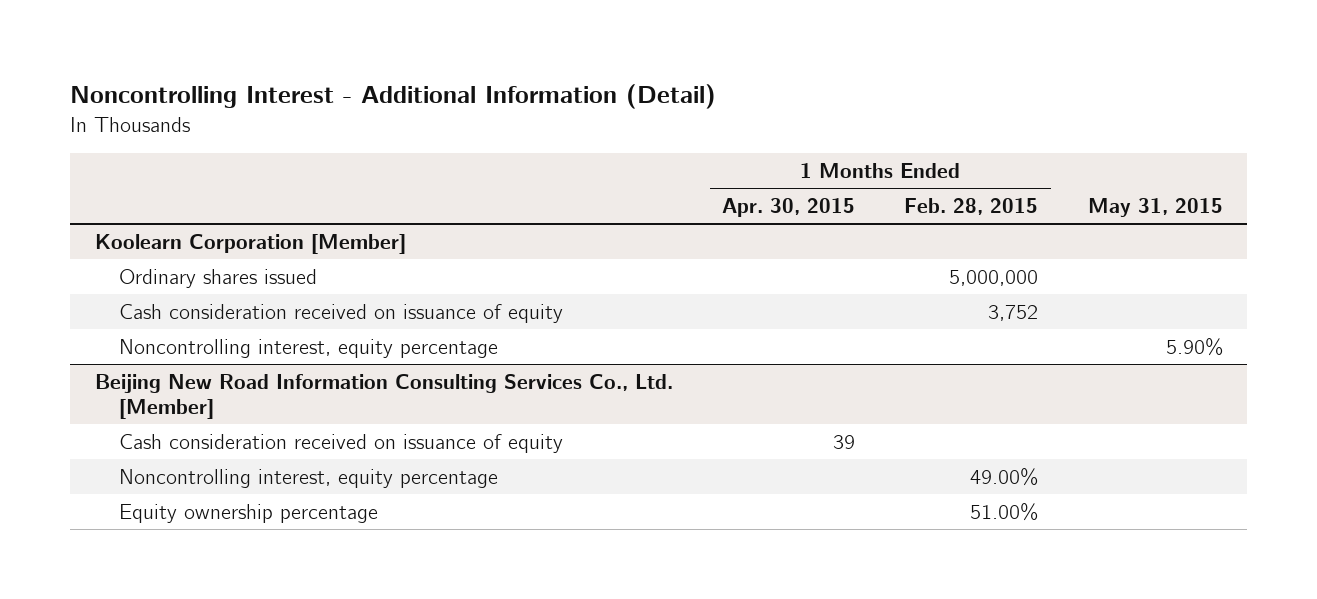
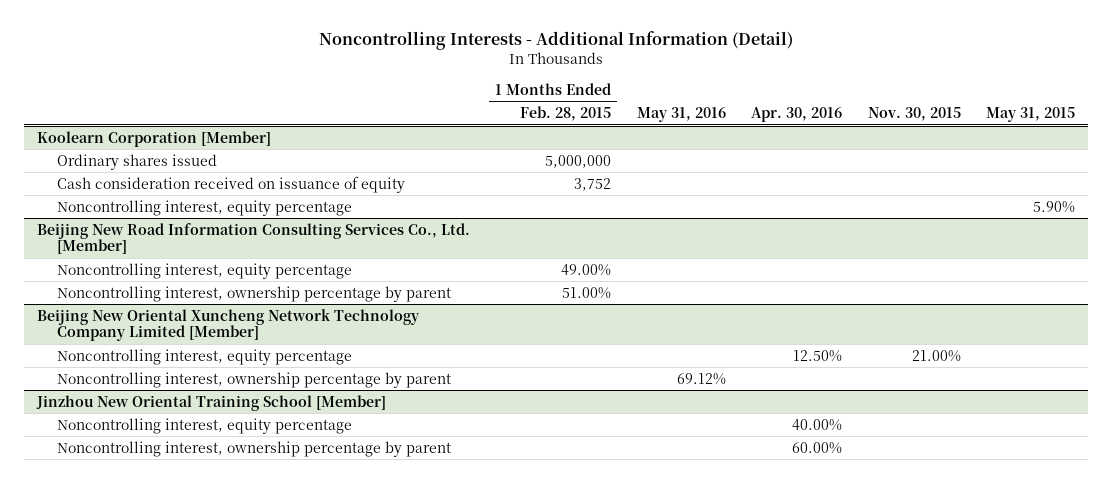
[70,84,717,110] Noncontrolling Interest - Additional Information (Detail) -> [318,31,793,51] Noncontrolling Interests - Additional Information (Detail)
[722,197,856,217] Apr. 30, 2015 -> none
none -> [636,107,726,123] May 31, 2016
none -> [751,107,843,123] Apr. 30, 2016
none -> [867,107,961,122] Nov. 30, 2015
[119,433,564,453] Cash consideration received on issuance of equity -> none
[119,503,379,523] Equity ownership percentage -> [56,285,451,302] Noncontrolling interest, ownership percentage by parent
none -> [36,308,420,342] Beijing New Oriental Xuncheng Network Technology Company Limited [Member]
none -> [56,348,352,365] Noncontrolling interest, equity percentage
none -> [56,371,451,388] Noncontrolling interest, ownership percentage by parent
none -> [35,394,386,411] Jinzhou New Oriental Training School [Member]
none -> [56,417,352,434] Noncontrolling interest, equity percentage
none -> [56,440,451,457] Noncontrolling interest, ownership percentage by parent

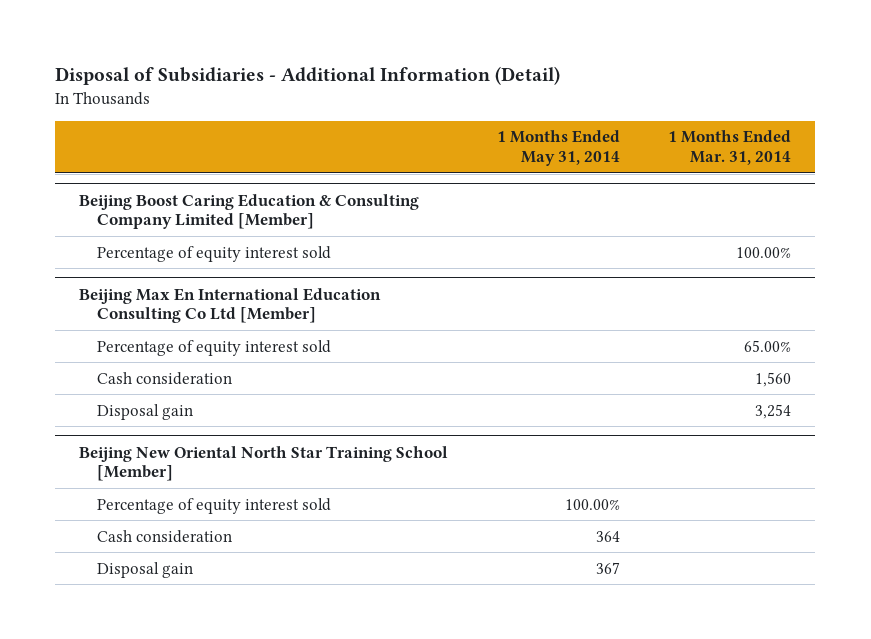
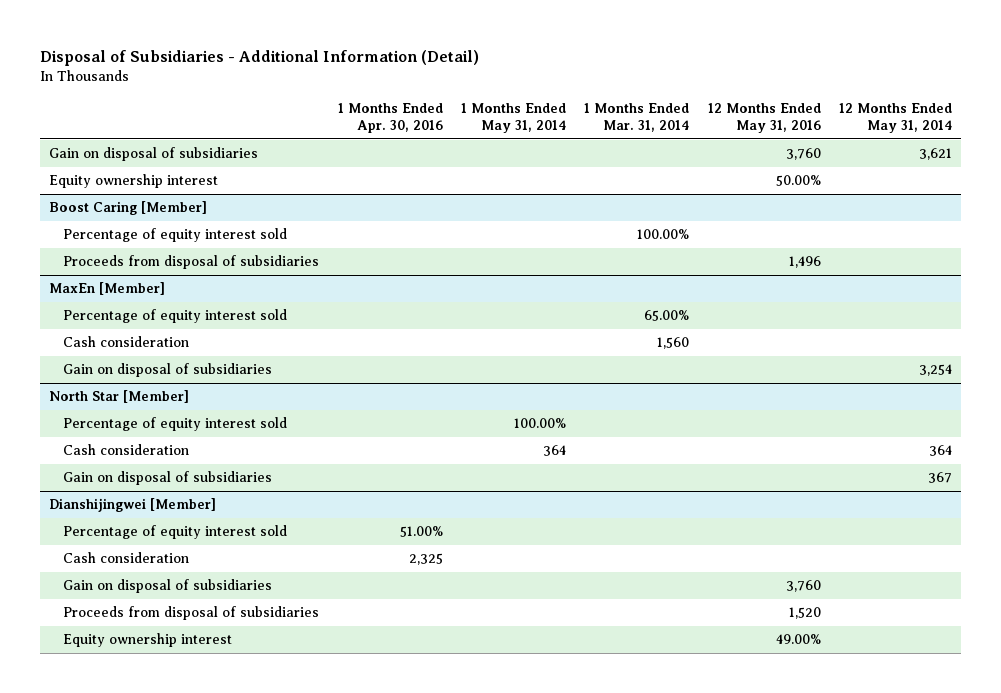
none -> [337,103,443,134] 1 Months Ended Apr. 30, 2016
none -> [707,103,821,134] 12 Months Ended May 31, 2016
none -> [839,103,953,134] 12 Months Ended May 31, 2014
none -> [49,147,259,162] Gain on disposal of subsidiaries
none -> [49,174,219,189] Equity ownership interest
[79,193,420,230] Beijing Boost Caring Education & Consulting Company Limited [Member] -> [49,201,208,216] Boost Caring [Member]
none -> [63,255,320,270] Proceeds from disposal of subsidiaries
[79,287,382,324] Beijing Max En International Education Consulting Co Ltd [Member] -> [49,282,166,296] MaxEn [Member]
[97,403,194,420] Disposal gain -> none
none -> [63,363,273,378] Gain on disposal of subsidiaries
[79,445,449,482] Beijing New Oriental North Star Training School [Member] -> [49,390,190,404] North Star [Member]
[97,561,194,578] Disposal gain -> none
none -> [63,471,273,486] Gain on disposal of subsidiaries
none -> [49,498,217,513] Dianshijingwei [Member]
none -> [63,525,288,540] Percentage of equity interest sold
none -> [63,552,190,564] Cash consideration
none -> [63,579,273,594] Gain on disposal of subsidiaries
none -> [63,606,320,621] Proceeds from disposal of subsidiaries
none -> [63,633,233,648] Equity ownership interest

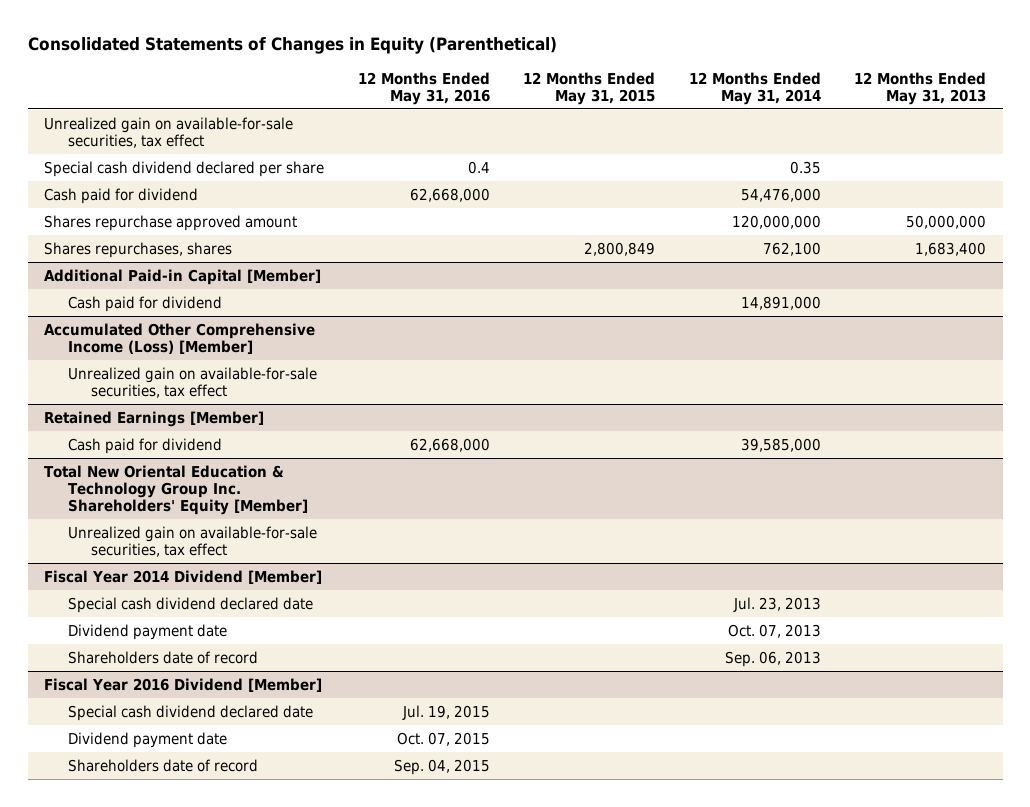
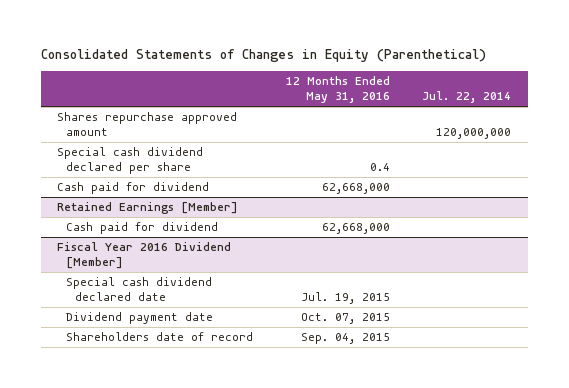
[523,71,656,105] 12 Months Ended May 31, 2015 -> none
[688,71,821,105] 12 Months Ended May 31, 2014 -> none
[853,71,986,105] 12 Months Ended May 31, 2013 -> none
none -> [422,91,512,104] Jul. 22, 2014
[44,116,294,148] Unrealized gain on available-for-sale securities, tax effect -> none
[44,214,298,231] Shares repurchase approved amount -> [57,112,238,137] Shares repurchase approved amount
[44,241,233,258] Shares repurchases, shares -> none
[44,268,322,285] Additional Paid-in Capital [Member] -> none
[67,295,222,312] Cash paid for dividend -> none
[44,322,316,354] Accumulated Other Comprehensive Income (Loss) [Member] -> none
[67,366,317,398] Unrealized gain on available-for-sale securities, tax effect -> none
[44,464,308,515] Total New Oriental Education & Technology Group Inc. Shareholders' Equity [Member] -> none
[67,525,317,557] Unrealized gain on available-for-sale securities, tax effect -> none
[44,569,323,584] Fiscal Year 2014 Dividend [Member] -> none
[67,596,313,613] Special cash dividend declared date -> none
[67,623,227,640] Dividend payment date -> none
[67,650,258,664] Shareholders date of record -> none

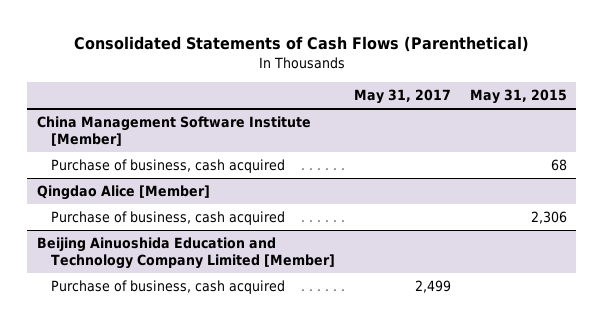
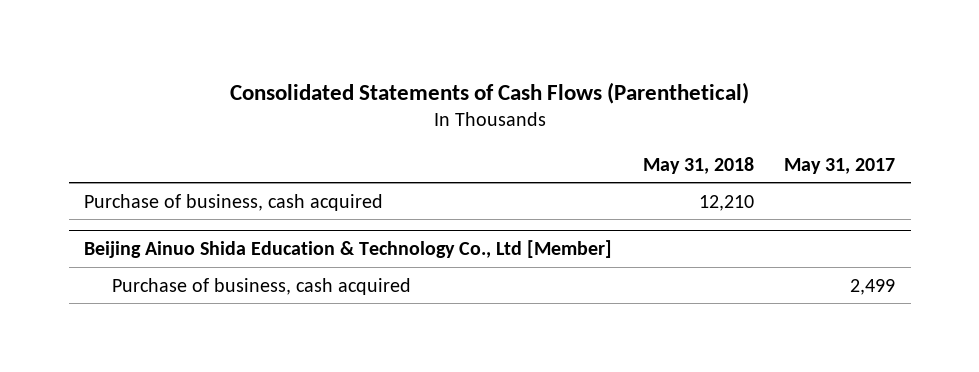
[469,89,567,105] May 31, 2015 -> none
none -> [642,156,754,174] May 31, 2018
[36,116,311,146] China Management Software Institute [Member] -> none
[51,159,286,174] Purchase of business, cash acquired -> none
[36,185,210,201] Qingdao Alice [Member] -> none
[51,211,286,226] Purchase of business, cash acquired -> none
none -> [84,193,384,211] Purchase of business, cash acquired
[36,237,336,269] Beijing Ainuoshida Education and Technology Company Limited [Member] -> [84,240,613,259] Beijing Ainuo Shida Education & Technology Co., Ltd [Member]

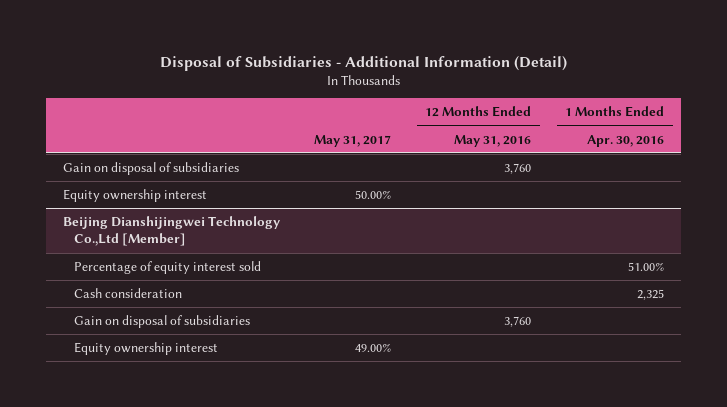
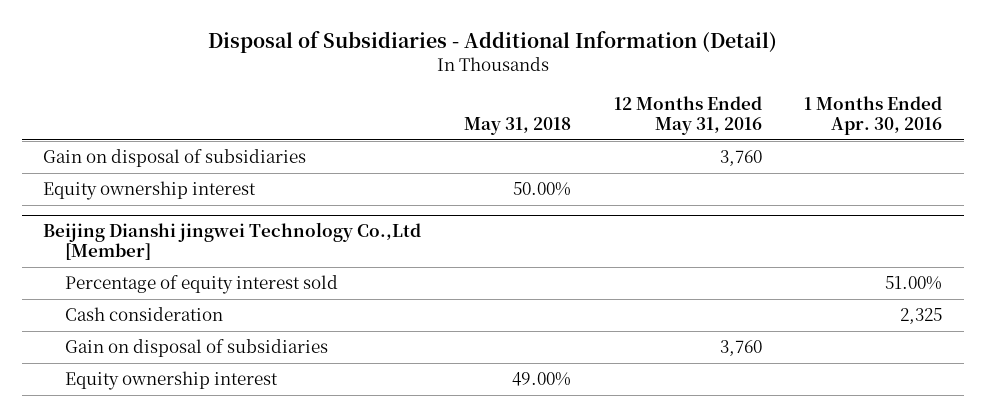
[314,134,392,147] May 31, 2017 -> none
none -> [464,117,572,136] May 31, 2018
[62,216,280,247] Beijing Dianshijingwei Technology Co.,Ltd [Member] -> [43,222,422,261] Beijing Dianshi jingwei Technology Co.,Ltd [Member]

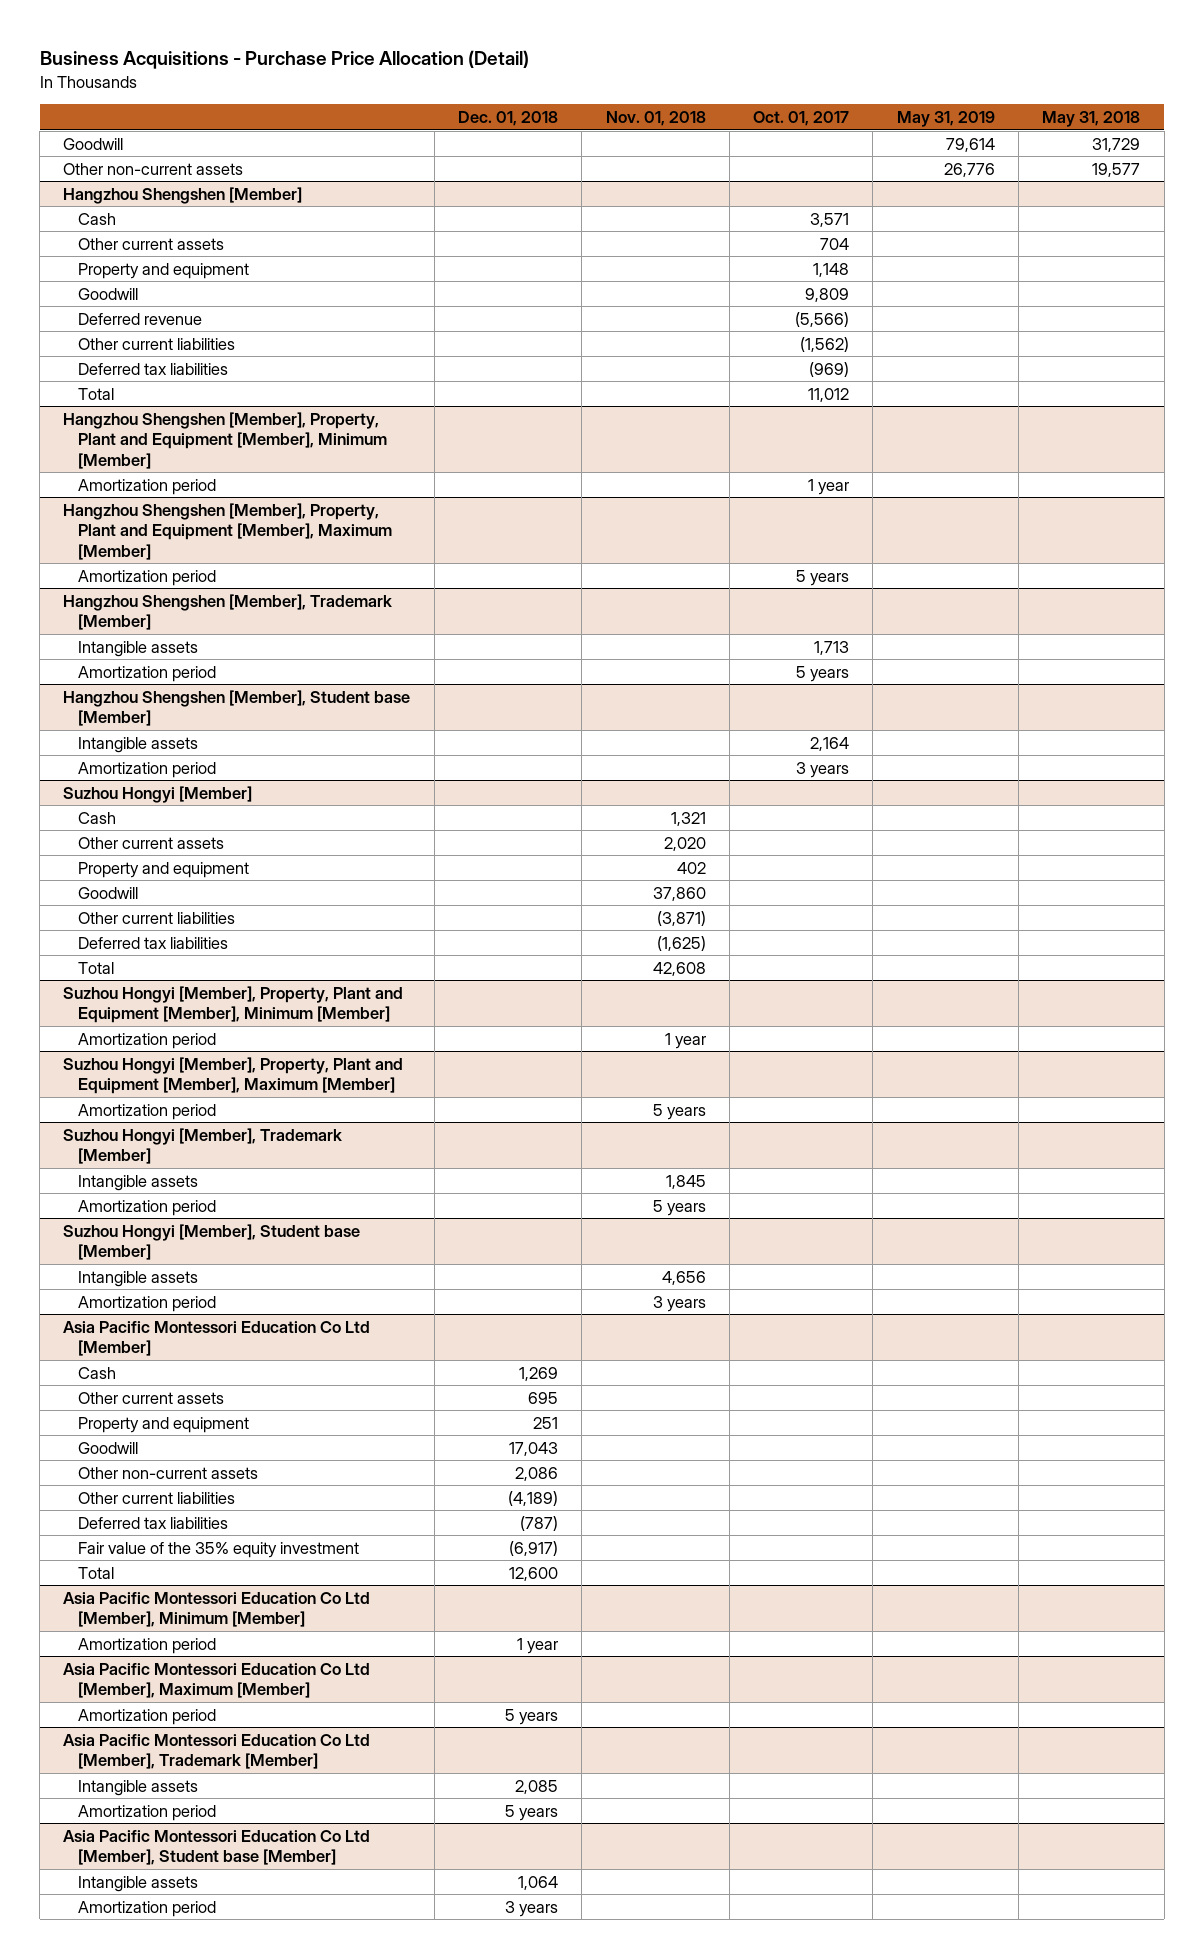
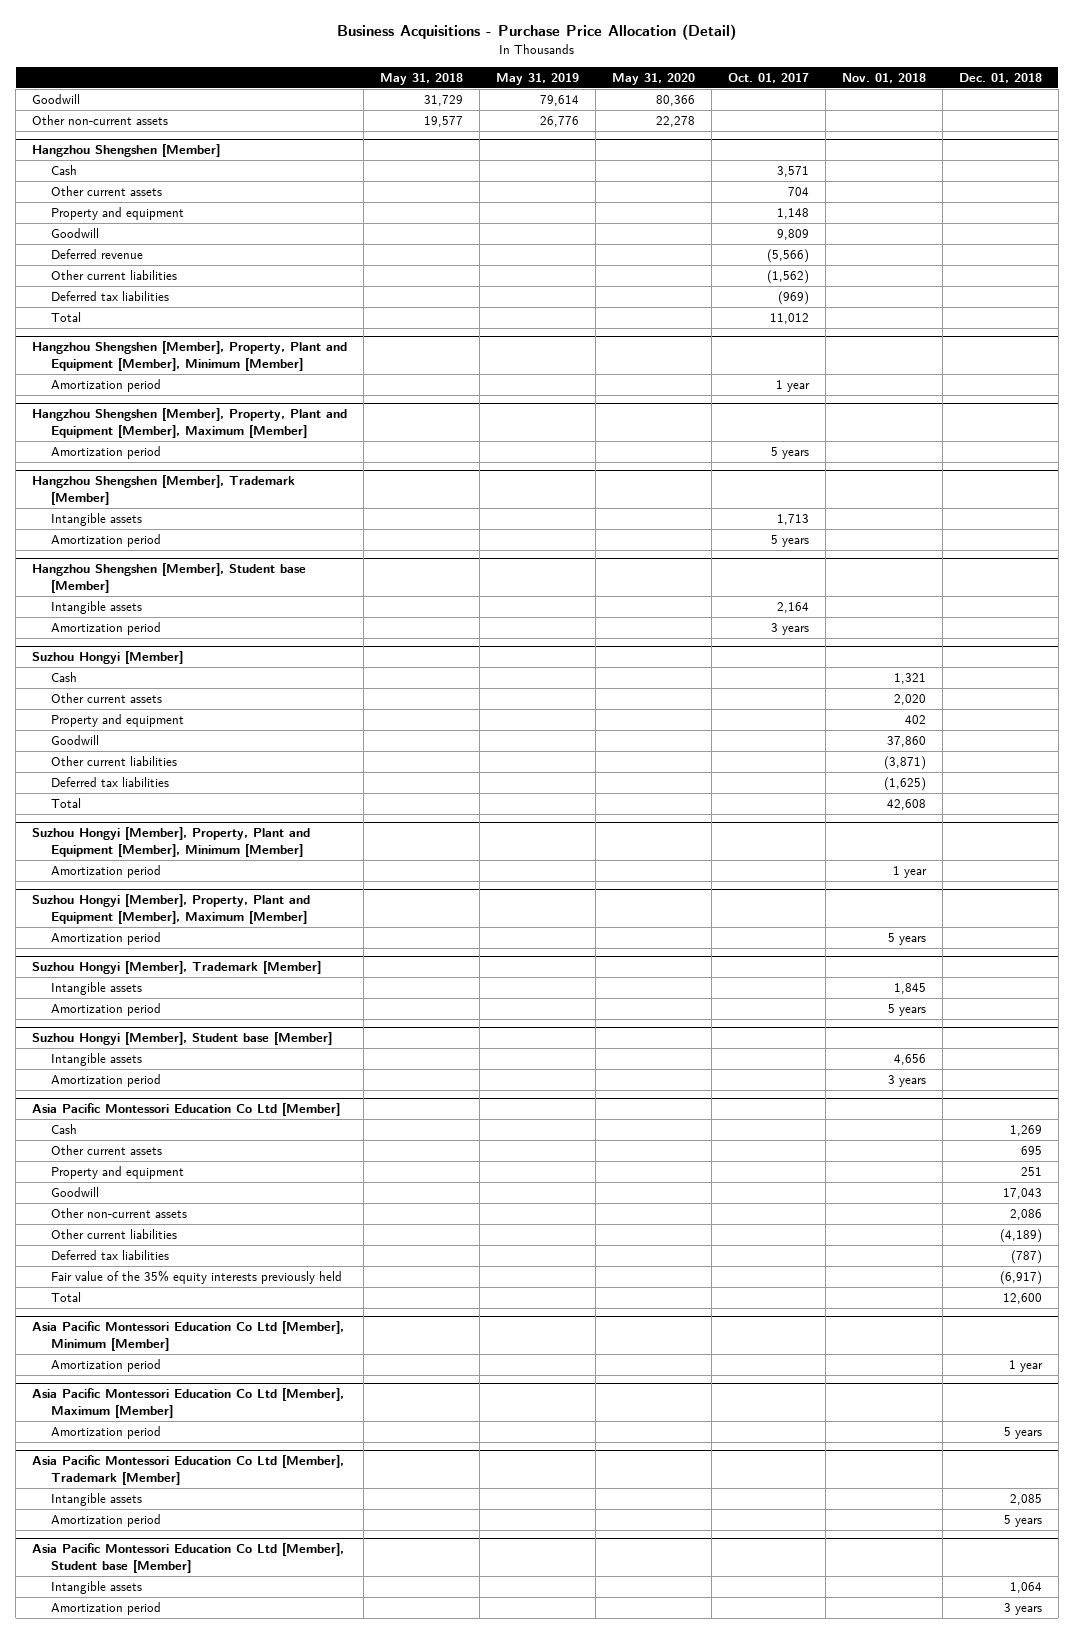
none -> [612,73,696,86] May 31, 2020
[78,1541,360,1558] Fair value of the 35% equity investment -> [51,1269,343,1284] Fair value of the 35% equity interests previously held

